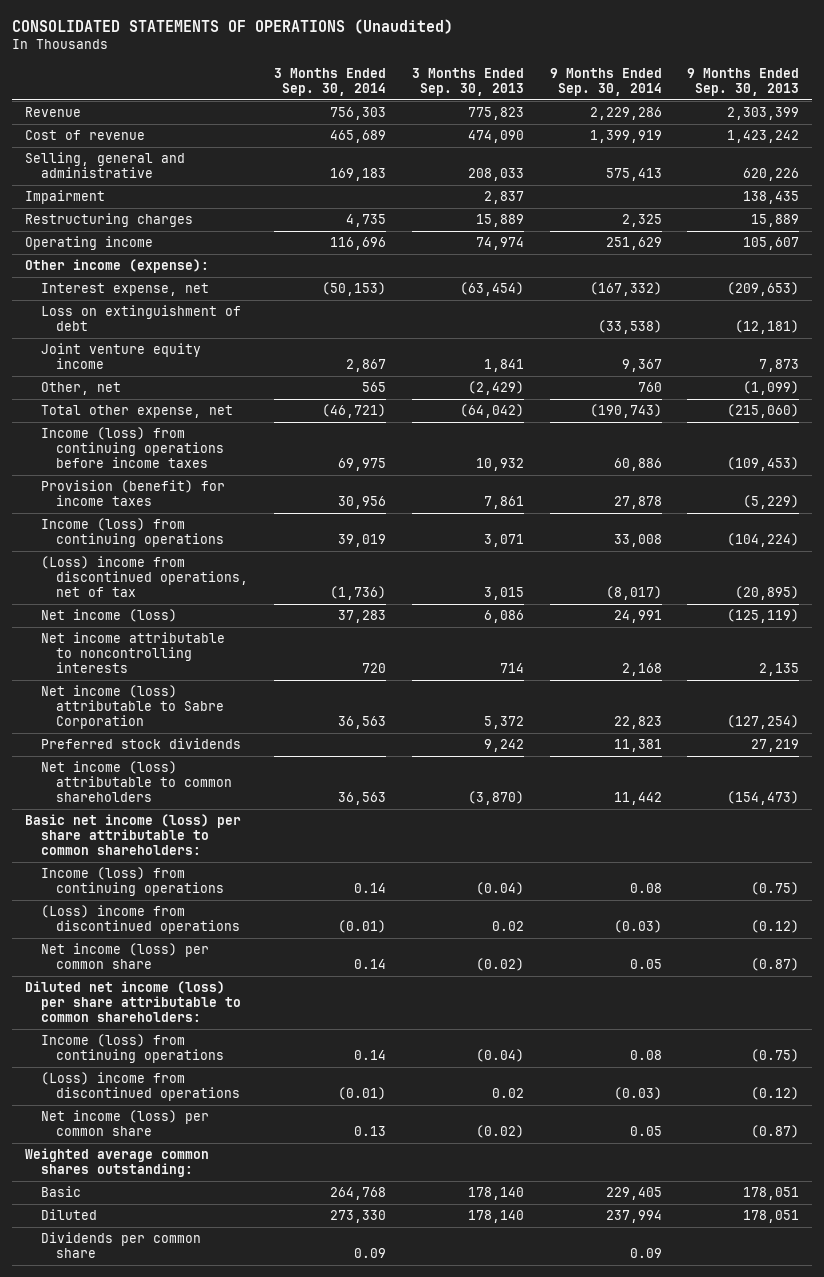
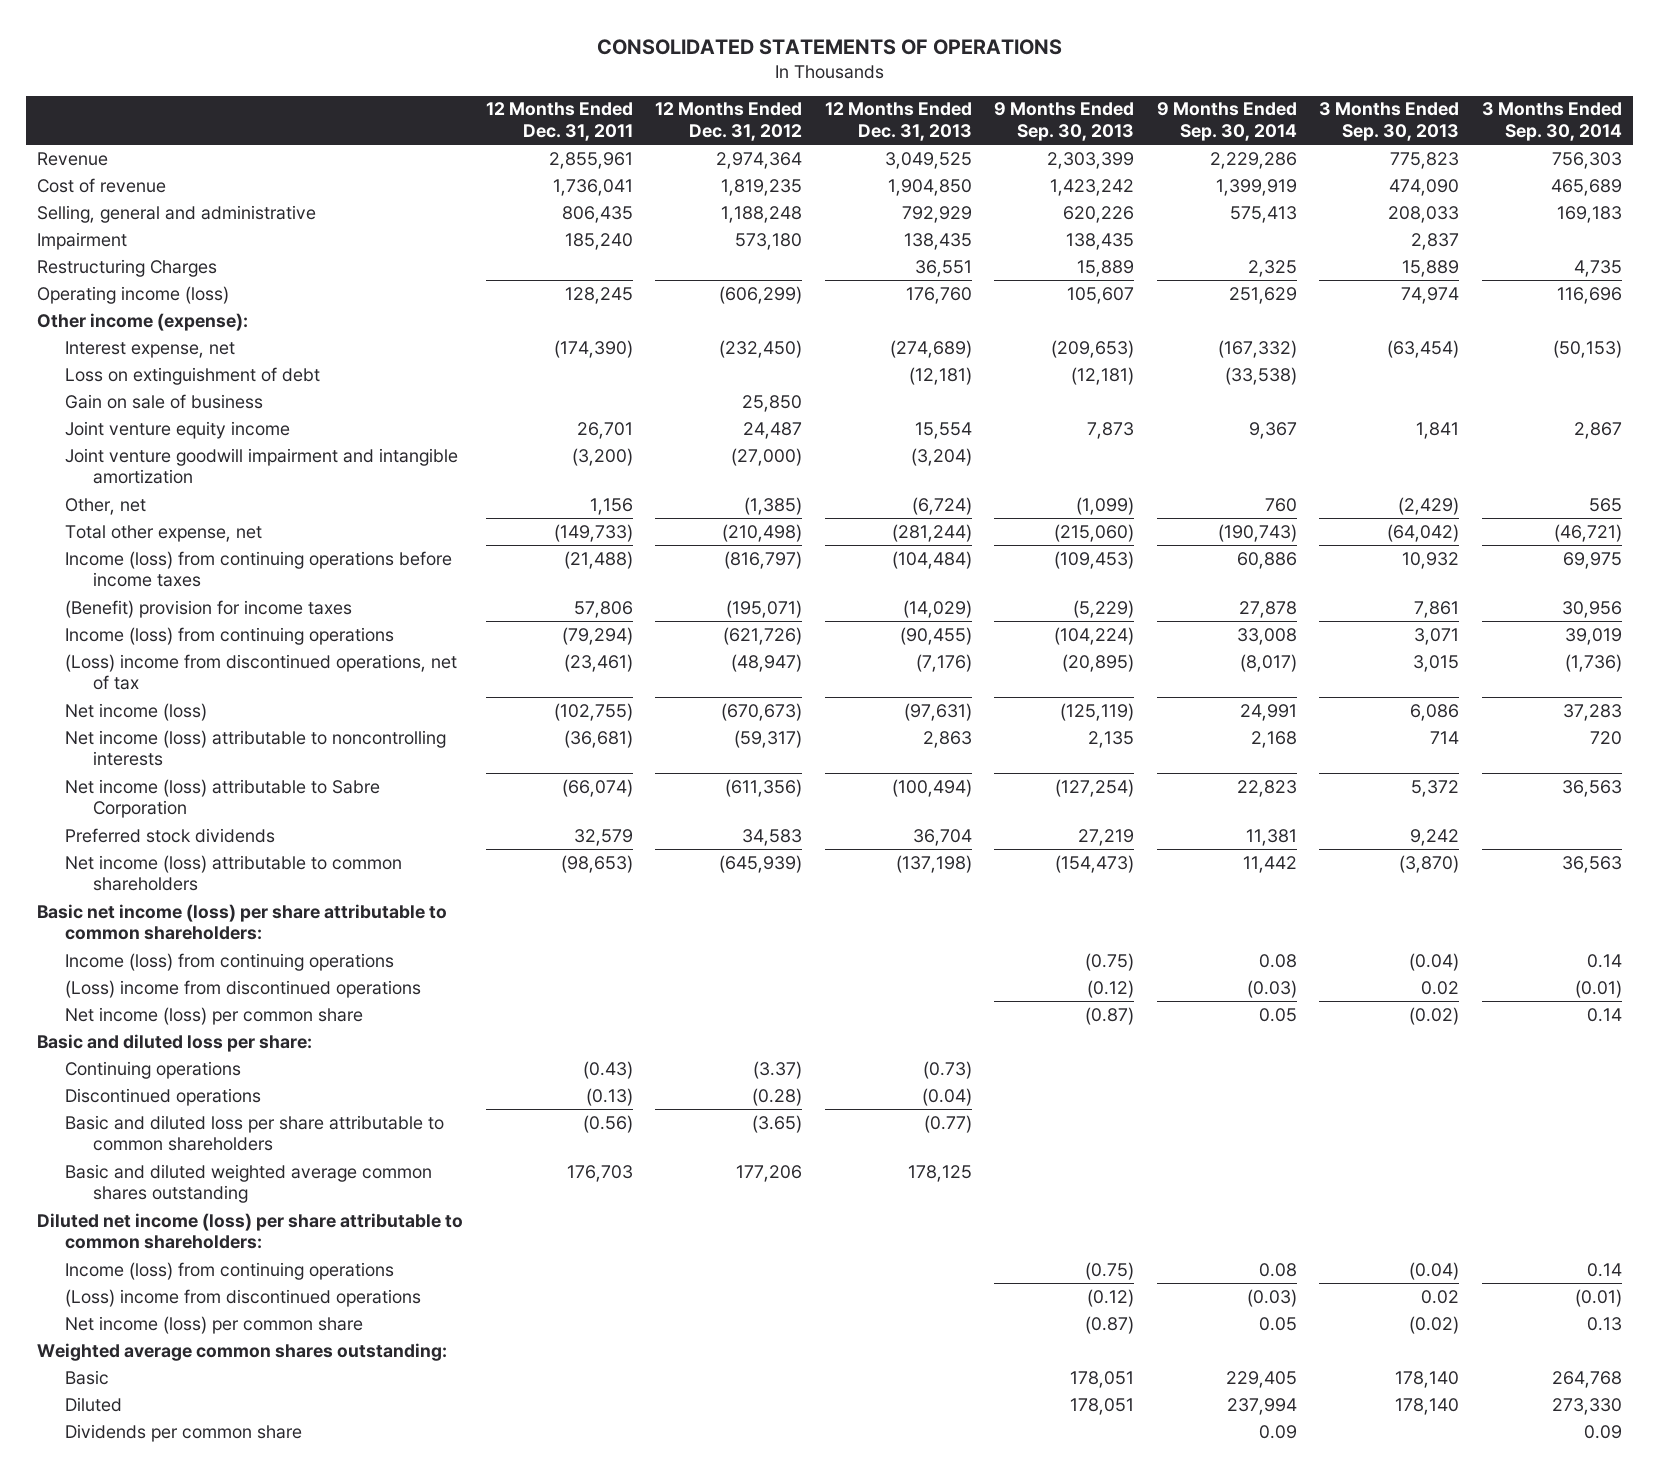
[12,19,454,35] CONSOLIDATED STATEMENTS OF OPERATIONS (Unaudited) -> [596,38,1062,55] CONSOLIDATED STATEMENTS OF OPERATIONS
none -> [485,102,633,141] 12 Months Ended Dec. 31, 2011
none -> [655,102,803,141] 12 Months Ended Dec. 31, 2012
none -> [824,102,972,141] 12 Months Ended Dec. 31, 2013
[25,213,194,228] Restructuring charges -> [37,258,218,277] Restructuring Charges
[25,236,154,251] Operating income -> [37,285,230,304] Operating income (loss)
none -> [65,393,264,409] Gain on sale of business
none -> [65,447,459,485] Joint venture goodwill impairment and intangible amortization
[40,480,225,507] Provision (benefit) for income taxes -> [65,599,353,618] (Benefit) provision for income taxes
[40,632,225,674] Net income attributable to noncontrolling interests -> [65,729,447,767] Net income (loss) attributable to noncontrolling interests
none -> [37,1033,313,1052] Basic and diluted loss per share:
none -> [65,1060,242,1079] Continuing operations
none -> [65,1087,262,1106] Discontinued operations
none -> [65,1114,445,1152] Basic and diluted loss per share attributable to common shareholders
none -> [65,1163,433,1204] Basic and diluted weighted average common shares outstanding

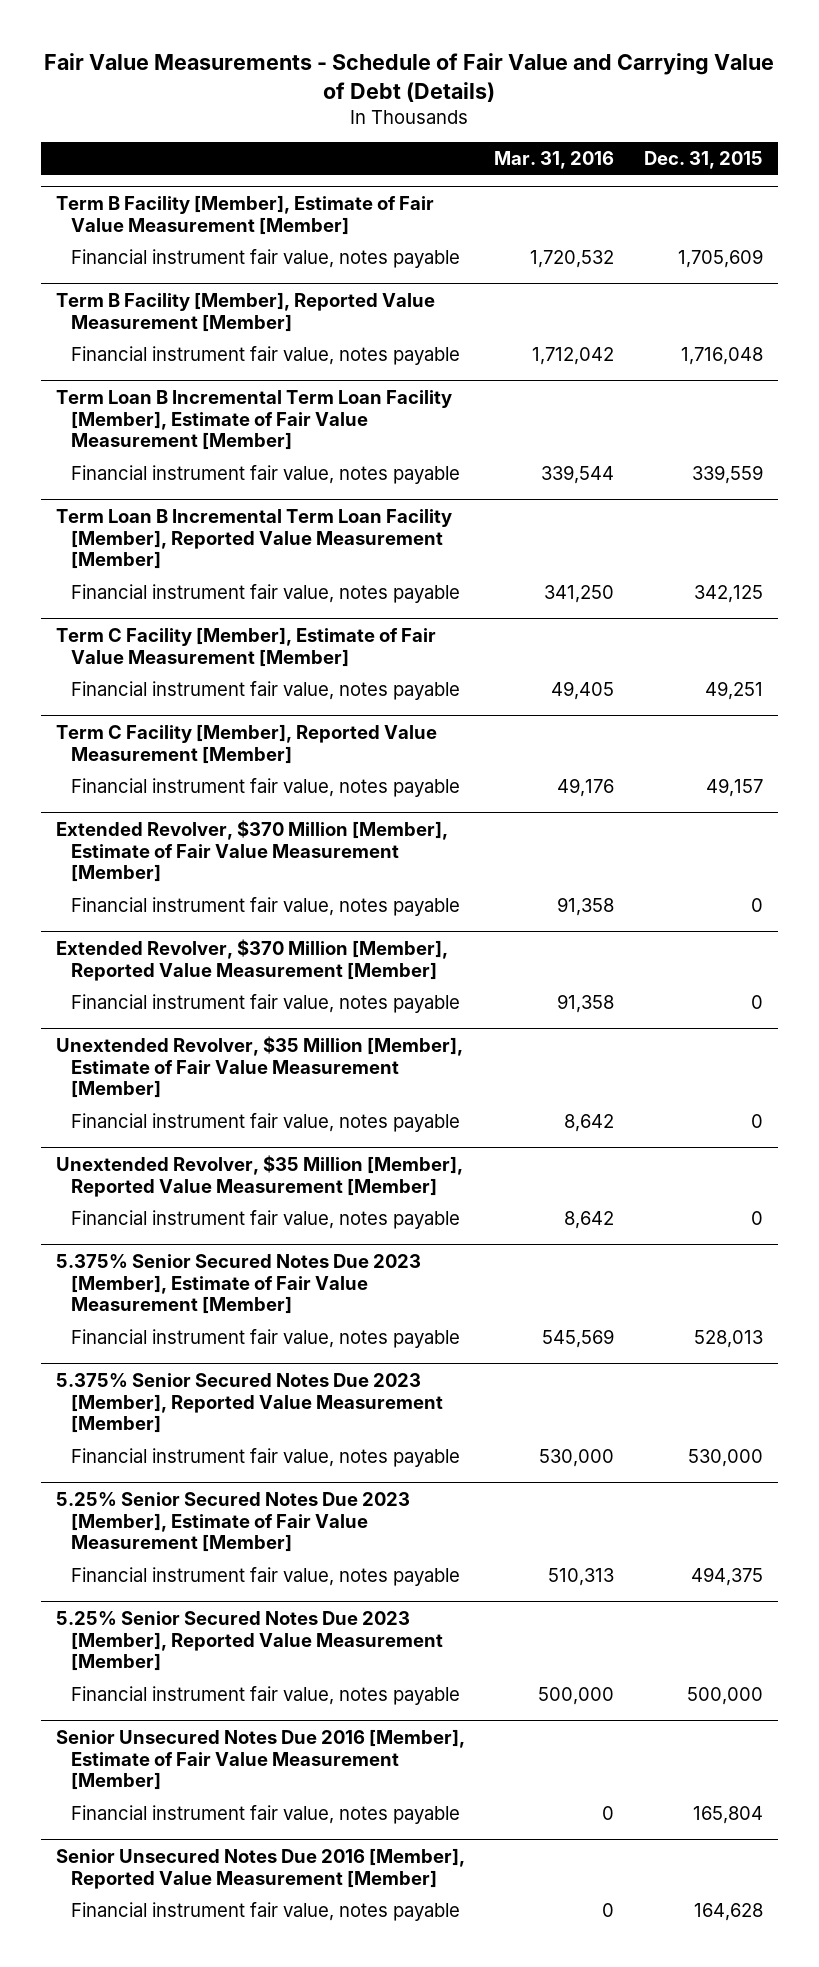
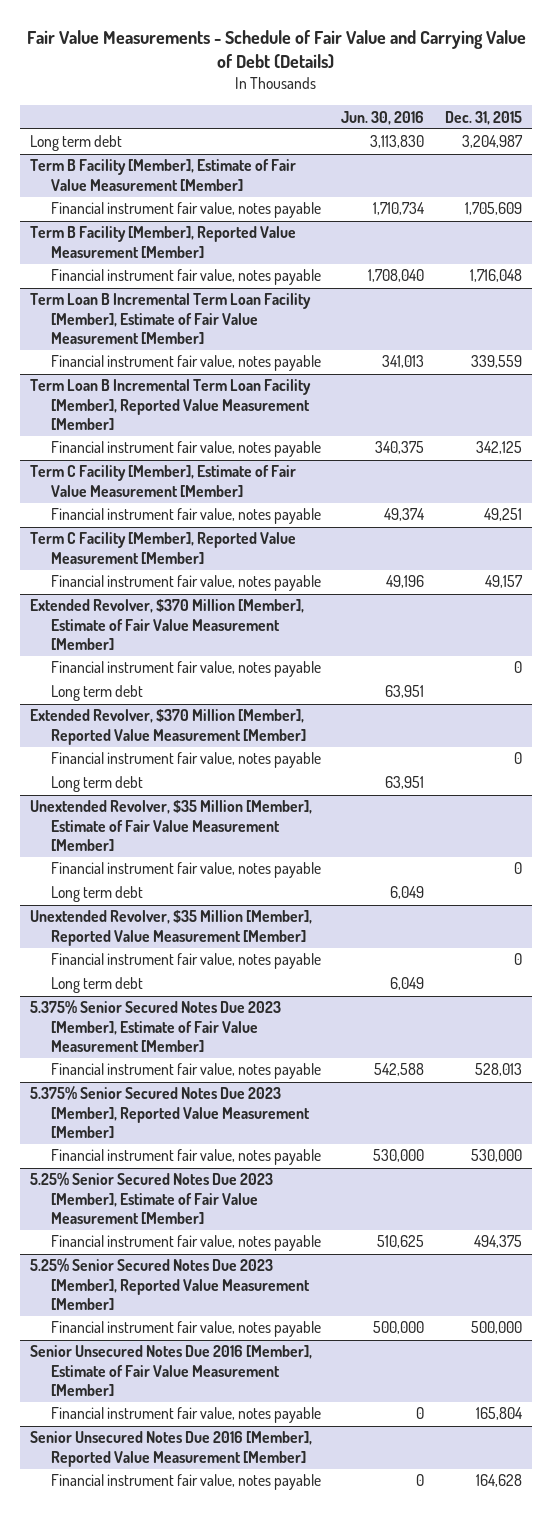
[494,151,615,170] Mar. 31, 2016 -> none
none -> [341,110,425,125] Jun. 30, 2016
none -> [30,135,123,152] Long term debt
none -> [50,685,143,702] Long term debt
none -> [50,776,143,793] Long term debt
none -> [50,886,143,903] Long term debt
none -> [50,977,143,994] Long term debt

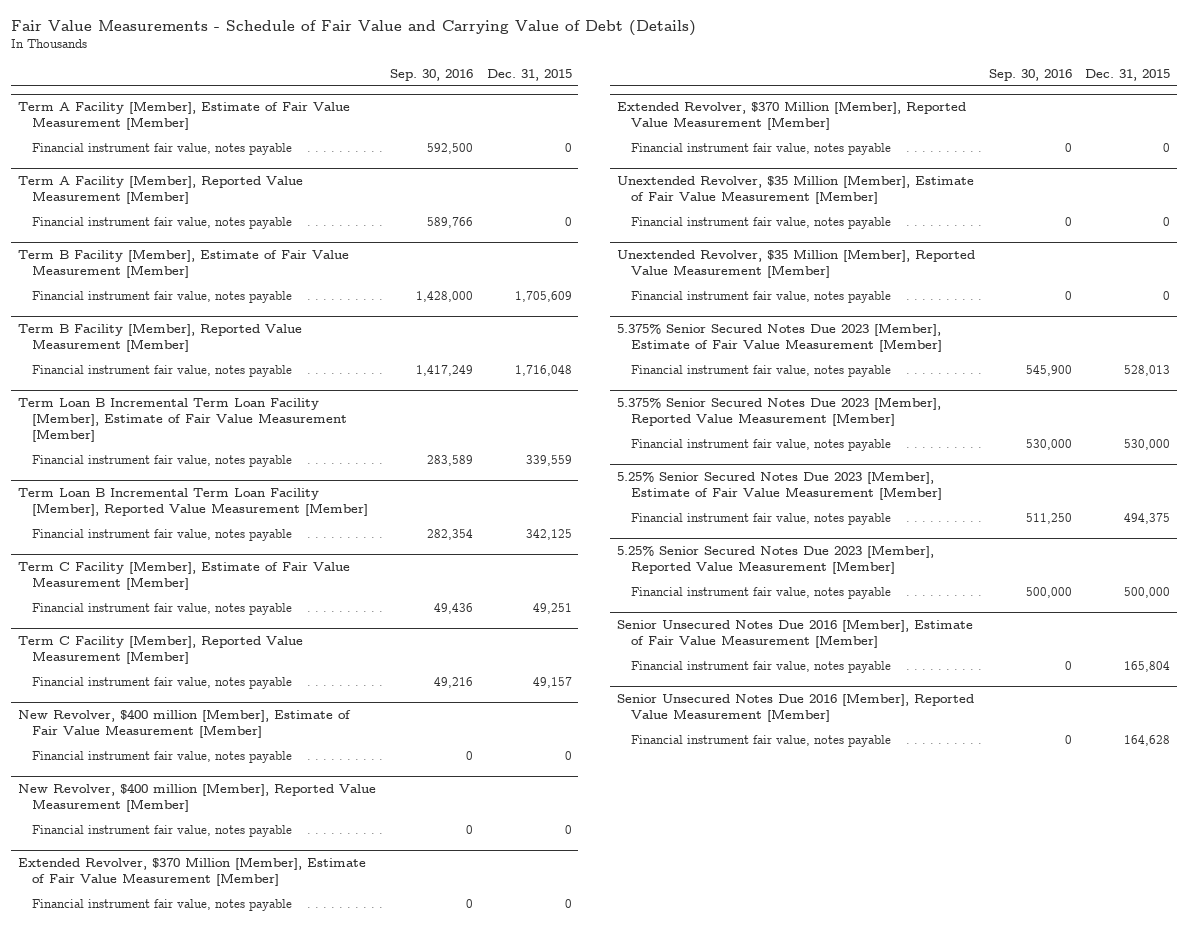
[341,110,425,125] Jun. 30, 2016 -> none
none -> [389,68,473,81] Sep. 30, 2016
[30,135,123,152] Long term debt -> none
none -> [18,100,351,130] Term A Facility [Member], Estimate of Fair Value Measurement [Member]
none -> [32,142,293,155] Financial instrument fair value, notes payable
none -> [18,174,304,204] Term A Facility [Member], Reported Value Measurement [Member]
none -> [32,216,293,229] Financial instrument fair value, notes payable
none -> [18,708,352,738] New Revolver, $400 million [Member], Estimate of Fair Value Measurement [Member]
none -> [32,750,293,763] Financial instrument fair value, notes payable
none -> [18,782,377,812] New Revolver, $400 million [Member], Reported Value Measurement [Member]
none -> [32,824,293,837] Financial instrument fair value, notes payable
[50,685,143,702] Long term debt -> none
[50,776,143,793] Long term debt -> none
[50,886,143,903] Long term debt -> none
[50,977,143,994] Long term debt -> none

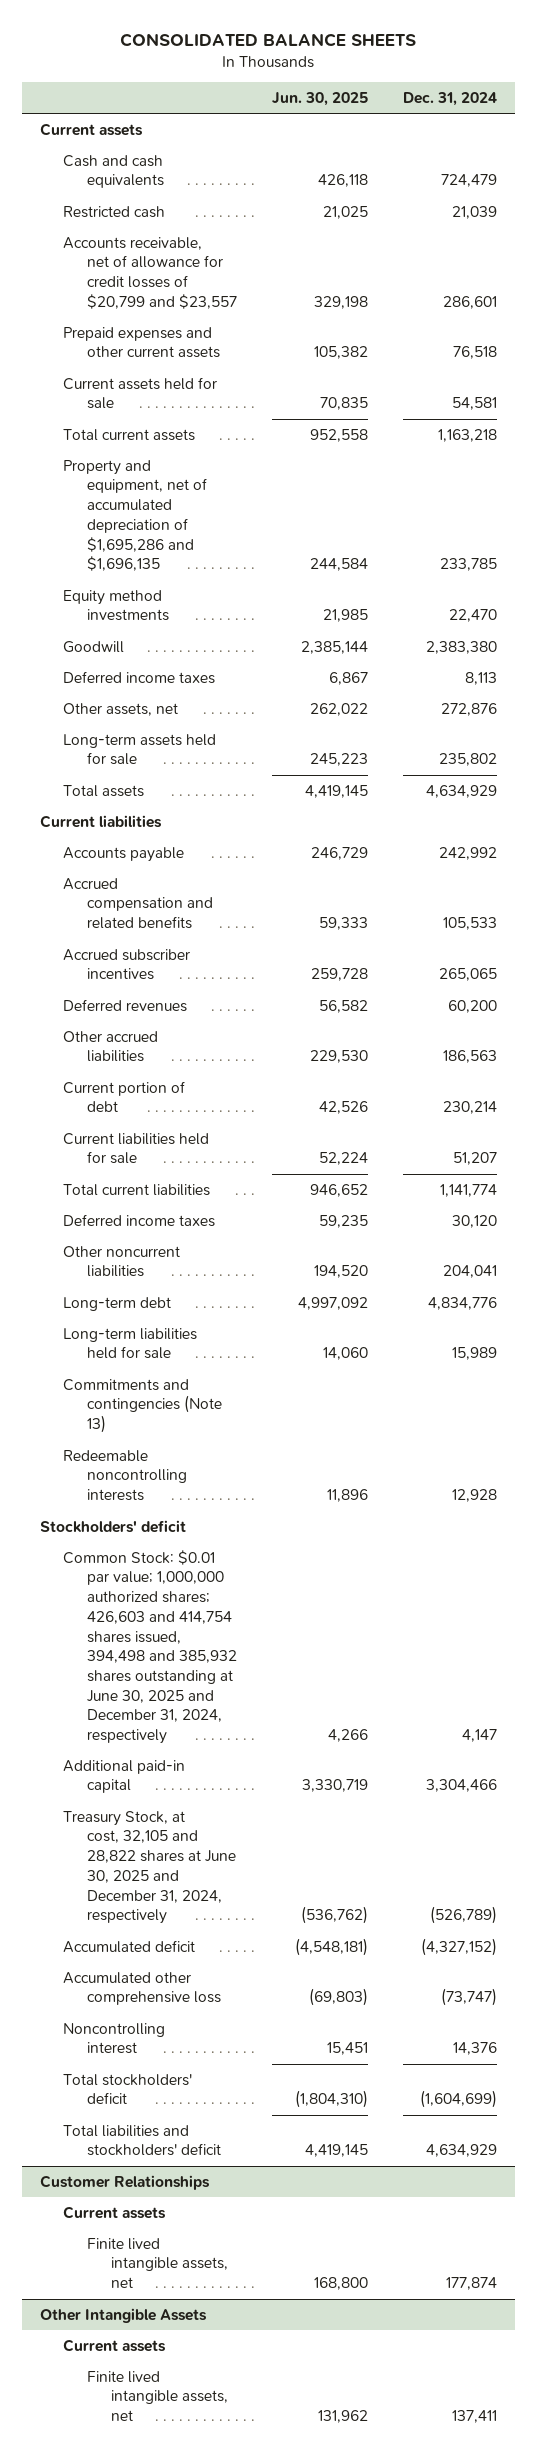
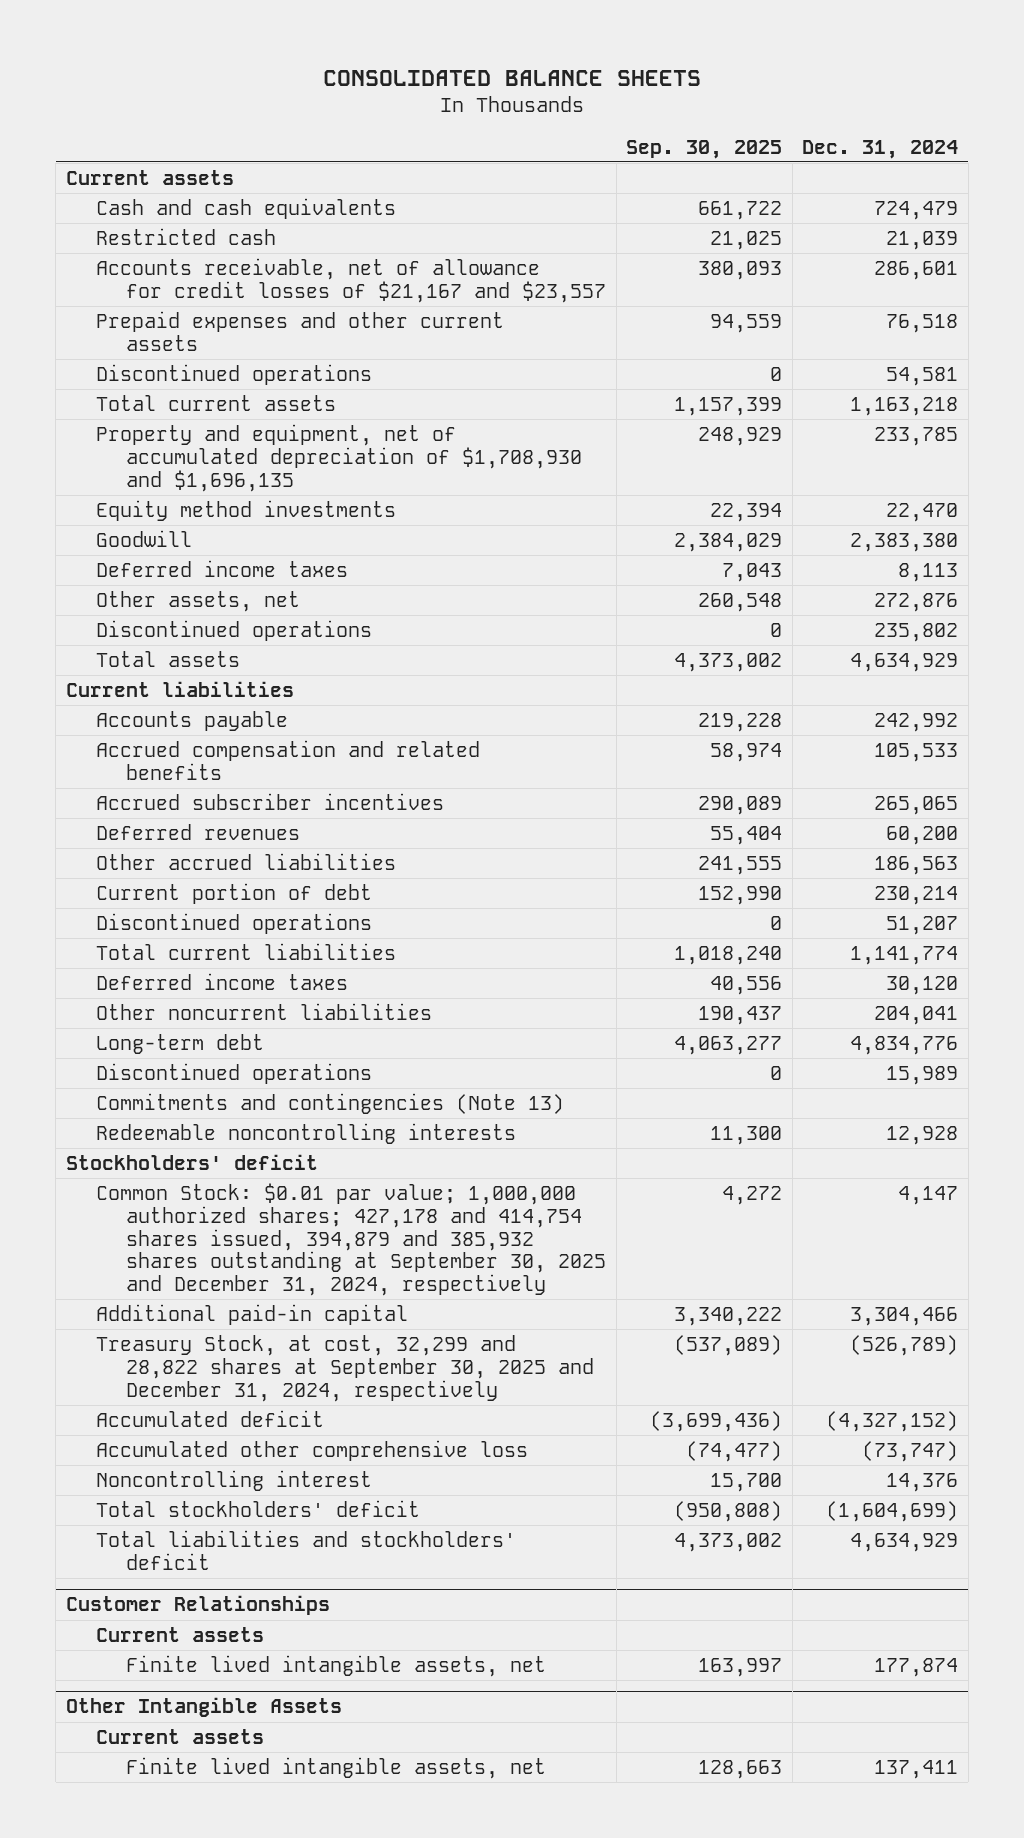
[272,91,369,106] Jun. 30, 2025 -> none
none -> [626,139,783,159] Sep. 30, 2025
[63,236,237,309] Accounts receivable, net of allowance for credit losses of $20,799 and $23,557 -> [95,257,607,303] Accounts receivable, net of allowance for credit losses of $21,167 and $23,557
[63,376,218,410] Current assets held for sale -> [95,363,372,385] Discontinued operations
[63,459,207,572] Property and equipment, net of accumulated depreciation of $1,695,286 and $1,696,135 -> [95,423,583,492] Property and equipment, net of accumulated depreciation of $1,708,930 and $1,696,135
[63,733,217,766] Long-term assets held for sale -> [95,619,372,641] Discontinued operations
[63,1132,210,1165] Current liabilities held for sale -> [95,912,372,934] Discontinued operations
[63,1327,198,1360] Long-term liabilities held for sale -> [95,1062,372,1084] Discontinued operations
[63,1549,237,1744] Common Stock: $0.01 par value; 1,000,000 authorized shares; 426,603 and 414,754 shares issued, 394,498 and 385,932 shares outstanding at June 30, 2025 and December 31, 2024, respectively -> [95,1182,607,1297] Common Stock: $0.01 par value; 1,000,000 authorized shares; 427,178 and 414,754 shares issued, 394,879 and 385,932 shares outstanding at September 30, 2025 and December 31, 2024, respectively
[63,1810,236,1925] Treasury Stock, at cost, 32,105 and 28,822 shares at June 30, 2025 and December 31, 2024, respectively -> [95,1334,595,1402] Treasury Stock, at cost, 32,299 and 28,822 shares at September 30, 2025 and December 31, 2024, respectively

